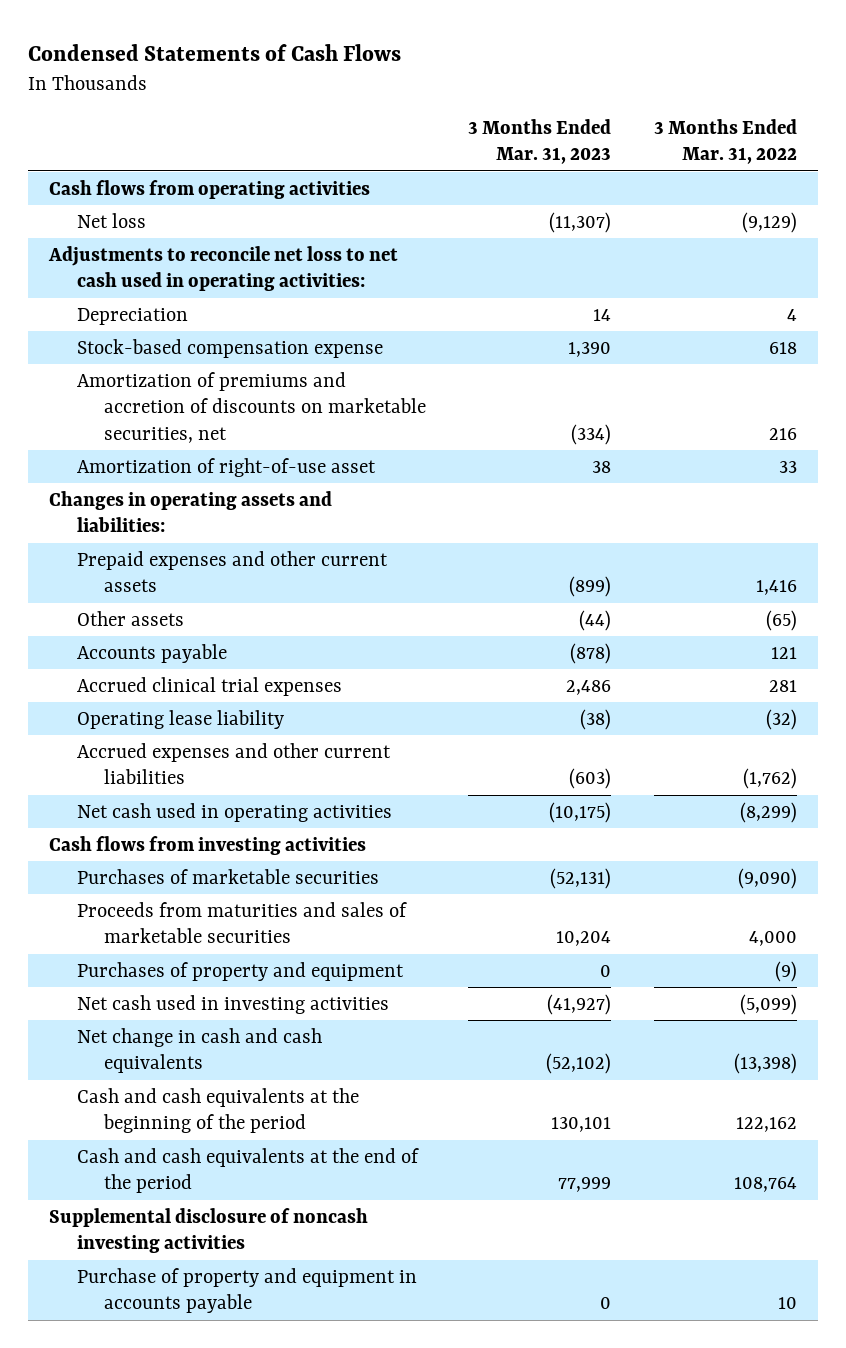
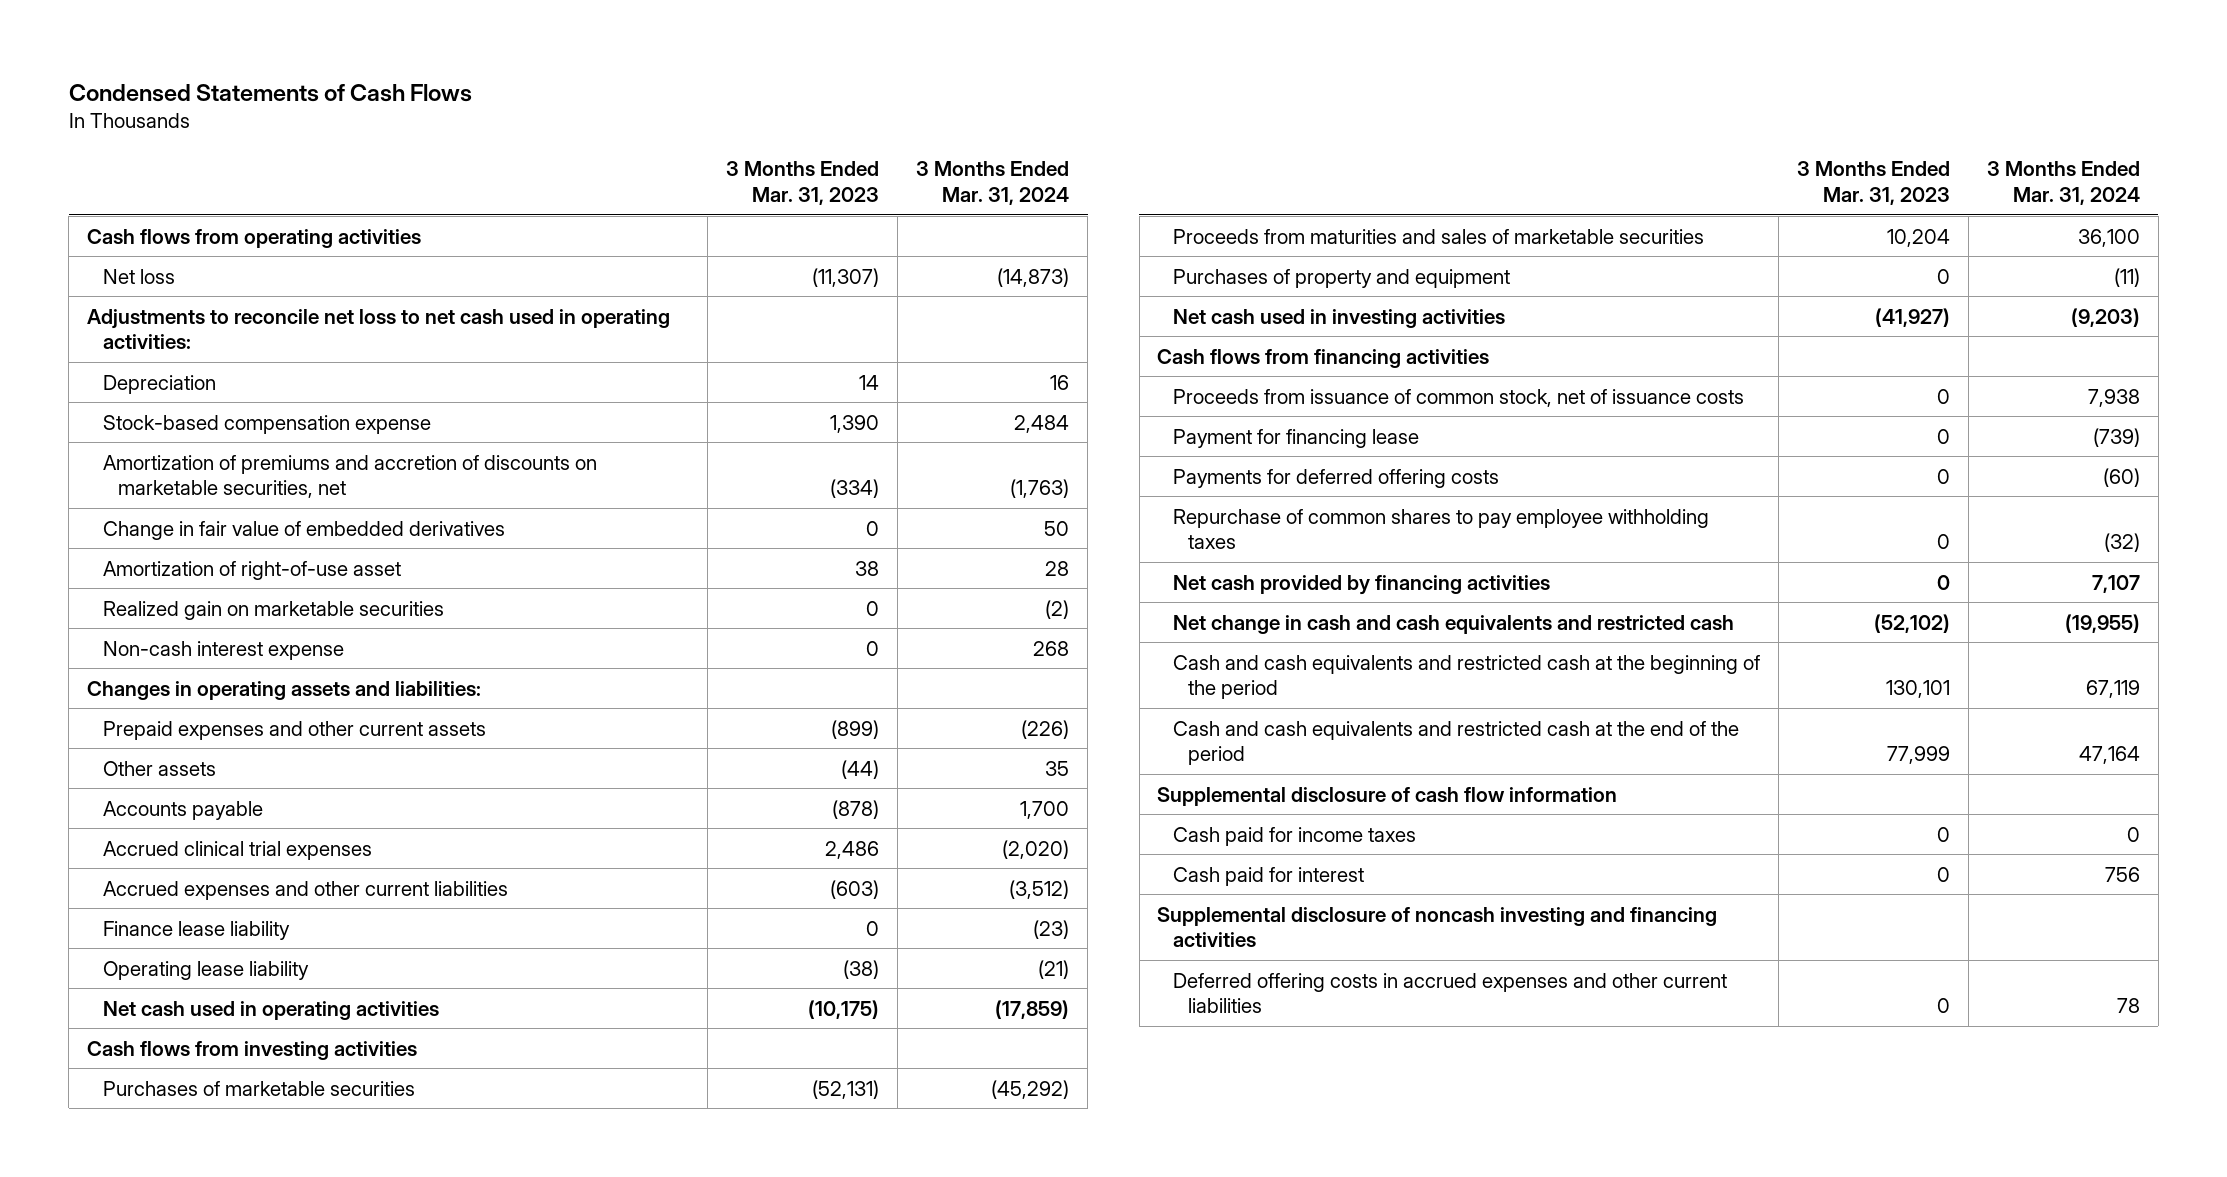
[653,118,797,165] 3 Months Ended Mar. 31, 2022 -> none
none -> [916,161,1070,205] 3 Months Ended Mar. 31, 2024
none -> [102,520,505,540] Change in fair value of embedded derivatives
none -> [102,600,444,620] Realized gain on marketable securities
none -> [102,640,344,660] Non-cash interest expense
none -> [102,920,290,940] Finance lease liability
[76,709,284,729] Operating lease liability -> [102,960,309,980] Operating lease liability
[76,1267,417,1314] Purchase of property and equipment in accounts payable -> none
none -> [1157,348,1490,368] Cash flows from financing activities
none -> [1172,388,1744,407] Proceeds from issuance of common stock, net of issuance costs
none -> [1172,428,1419,448] Payment for financing lease
none -> [1172,468,1499,488] Payments for deferred offering costs
none -> [1172,508,1709,550] Repurchase of common shares to pay employee withholding taxes
none -> [1172,574,1550,595] Net cash provided by financing activities
[76,1027,322,1074] Net change in cash and cash equivalents -> [1172,614,1734,634] Net change in cash and cash equivalents and restricted cash
[76,1087,359,1134] Cash and cash equivalents at the beginning of the period -> [1172,654,1760,700] Cash and cash equivalents and restricted cash at the beginning of the period
[76,1147,419,1194] Cash and cash equivalents at the end of the period -> [1172,720,1739,766] Cash and cash equivalents and restricted cash at the end of the period
none -> [1157,786,1618,806] Supplemental disclosure of cash flow information
none -> [1172,826,1416,846] Cash paid for income taxes
none -> [1172,866,1364,886] Cash paid for interest
[49,1207,369,1254] Supplemental disclosure of noncash investing activities -> [1157,906,1718,948] Supplemental disclosure of noncash investing and financing activities
none -> [1172,972,1727,1014] Deferred offering costs in accrued expenses and other current liabilities

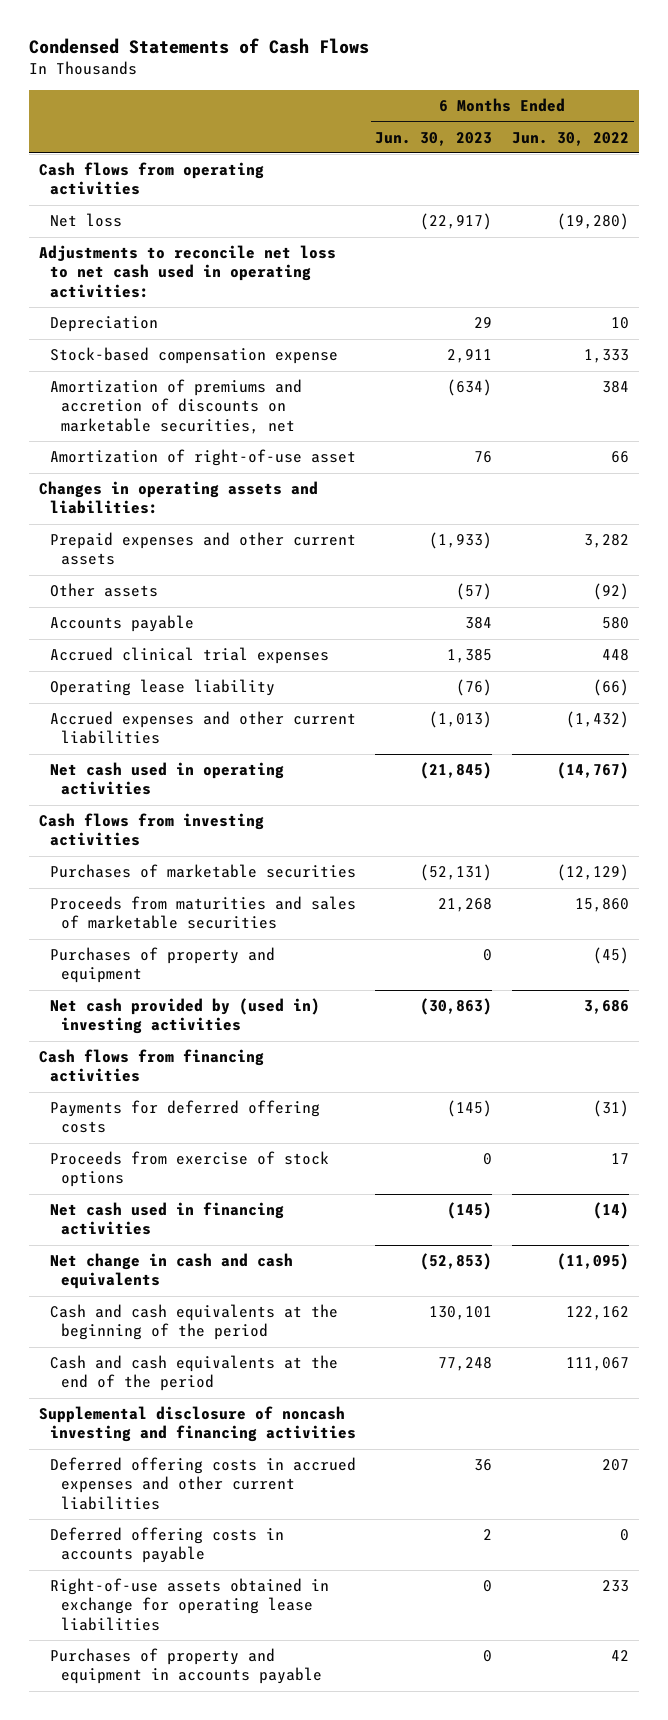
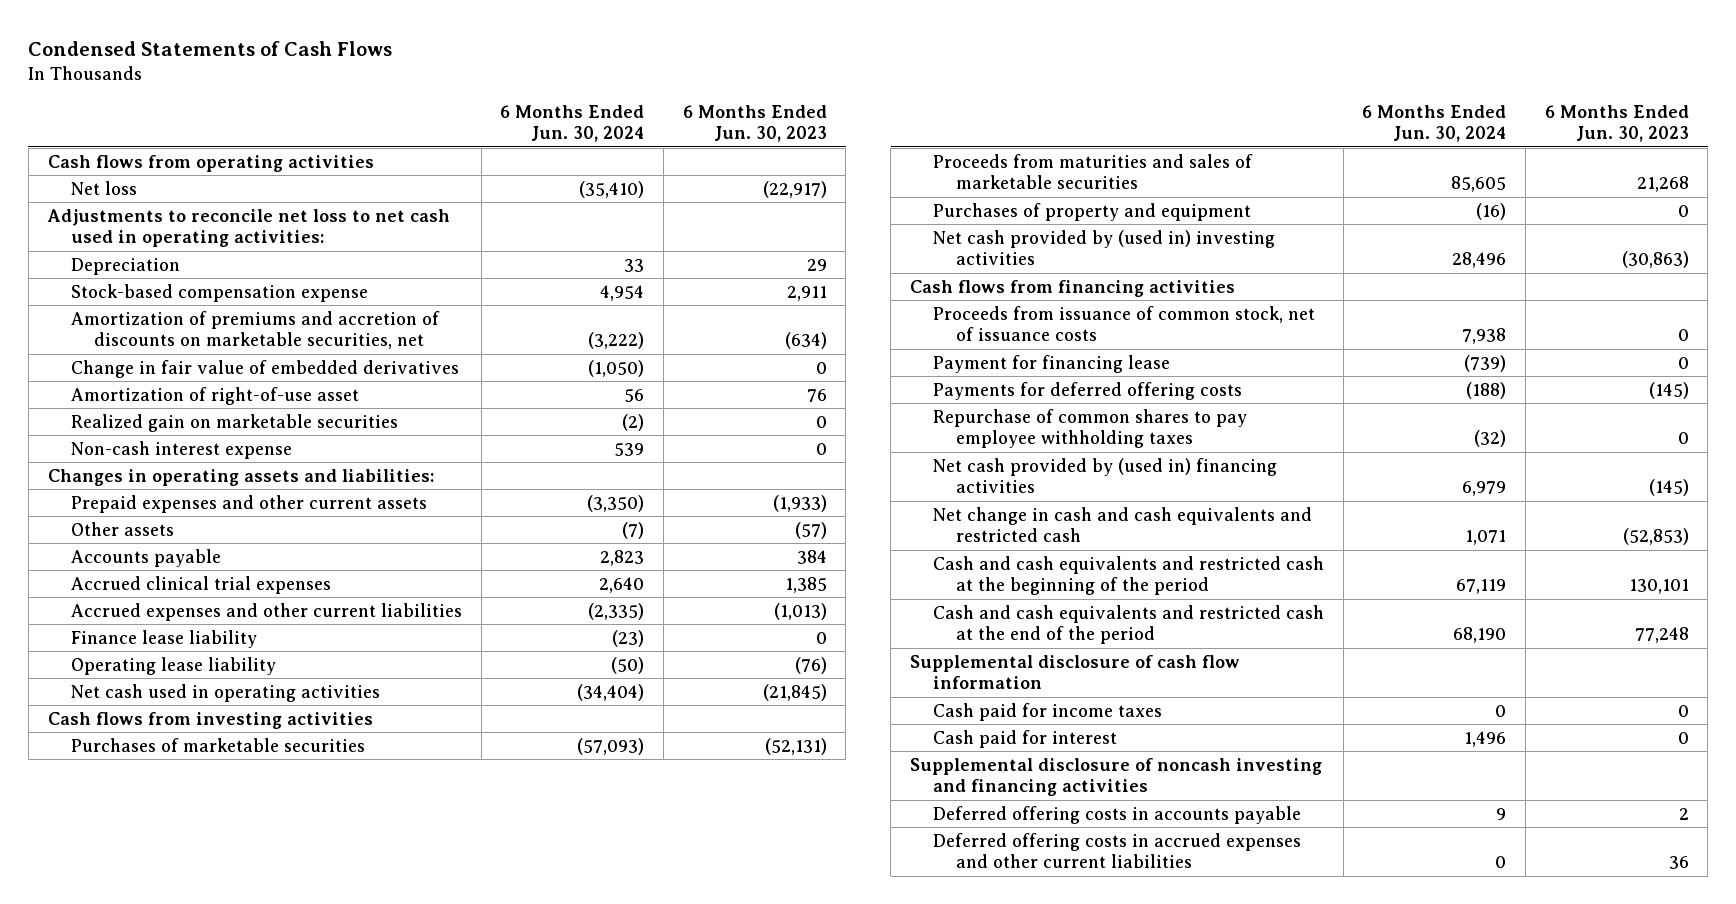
[511,131,629,146] Jun. 30, 2022 -> none
none -> [500,104,645,143] 6 Months Ended Jun. 30, 2024
none -> [70,359,459,378] Change in fair value of embedded derivatives
none -> [70,413,398,432] Realized gain on marketable securities
none -> [70,440,292,459] Non-cash interest expense
none -> [70,629,257,648] Finance lease liability
[49,679,275,697] Operating lease liability -> [70,656,276,675] Operating lease liability
none -> [933,305,1316,342] Proceeds from issuance of common stock, net of issuance costs
none -> [933,354,1171,373] Payment for financing lease
[49,1151,329,1188] Proceeds from exercise of stock options -> none
none -> [933,408,1248,449] Repurchase of common shares to pay employee withholding taxes
[49,1202,284,1236] Net cash used in financing activities -> [933,457,1278,494] Net cash provided by (used in) financing activities
[49,1253,293,1290] Net change in cash and cash equivalents -> [933,506,1313,543] Net change in cash and cash equivalents and restricted cash
[49,1304,338,1341] Cash and cash equivalents at the beginning of the period -> [933,555,1325,596] Cash and cash equivalents and restricted cash at the beginning of the period
[49,1355,338,1392] Cash and cash equivalents at the end of the period -> [933,604,1325,645] Cash and cash equivalents and restricted cash at the end of the period
none -> [909,654,1240,690] Supplemental disclosure of cash flow information
none -> [933,702,1163,721] Cash paid for income taxes
none -> [933,729,1118,748] Cash paid for interest
[49,1578,329,1631] Right-of-use assets obtained in exchange for operating lease liabilities -> none
[49,1648,322,1685] Purchases of property and equipment in accounts payable -> none
[49,1457,356,1510] Deferred offering costs in accrued expenses and other current liabilities -> [933,832,1302,869] Deferred offering costs in accrued expenses and other current liabilities

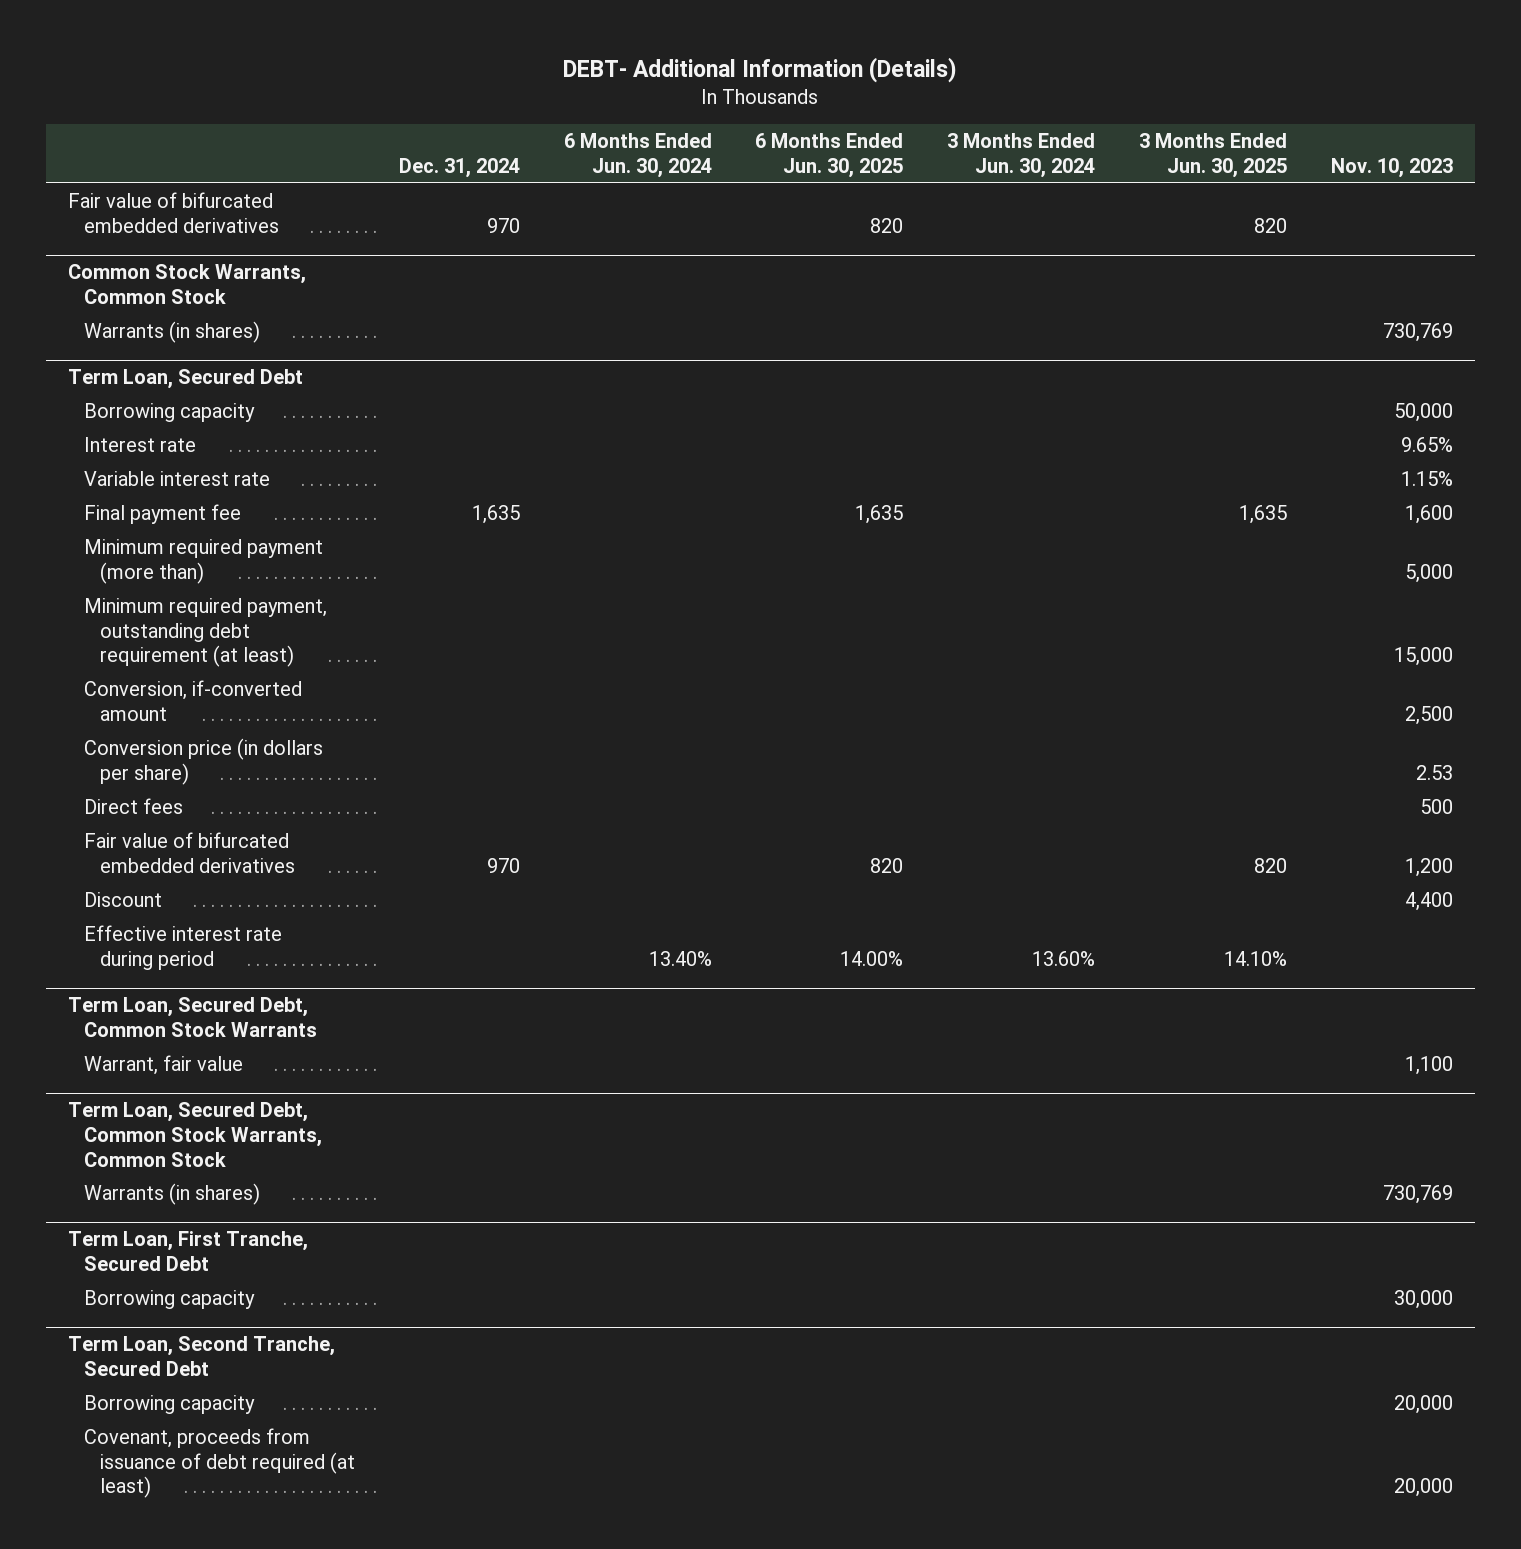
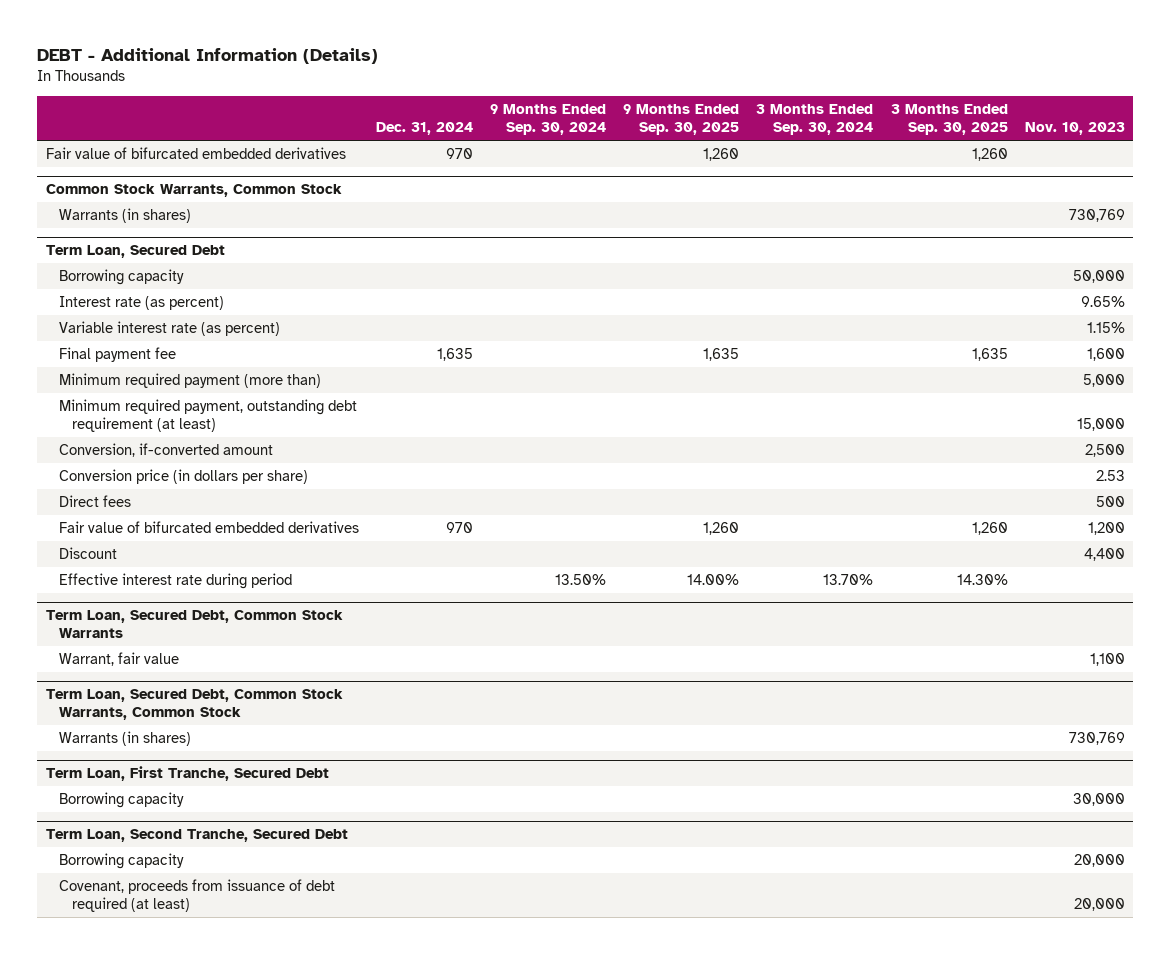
[563,56,958,83] DEBT- Additional Information (Details) -> [37,47,379,64] DEBT - Additional Information (Details)
[563,133,712,178] 6 Months Ended Jun. 30, 2024 -> none
[755,133,904,178] 6 Months Ended Jun. 30, 2025 -> none
[947,133,1096,178] 3 Months Ended Jun. 30, 2024 -> none
[1139,133,1288,178] 3 Months Ended Jun. 30, 2025 -> none
none -> [490,103,607,136] 9 Months Ended Sep. 30, 2024
none -> [623,103,740,136] 9 Months Ended Sep. 30, 2025
none -> [756,103,874,136] 3 Months Ended Sep. 30, 2024
none -> [890,103,1008,136] 3 Months Ended Sep. 30, 2025
[83,437,196,453] Interest rate -> [58,296,224,311] Interest rate (as percent)
[83,471,270,487] Variable interest rate -> [58,321,280,337] Variable interest rate (as percent)

